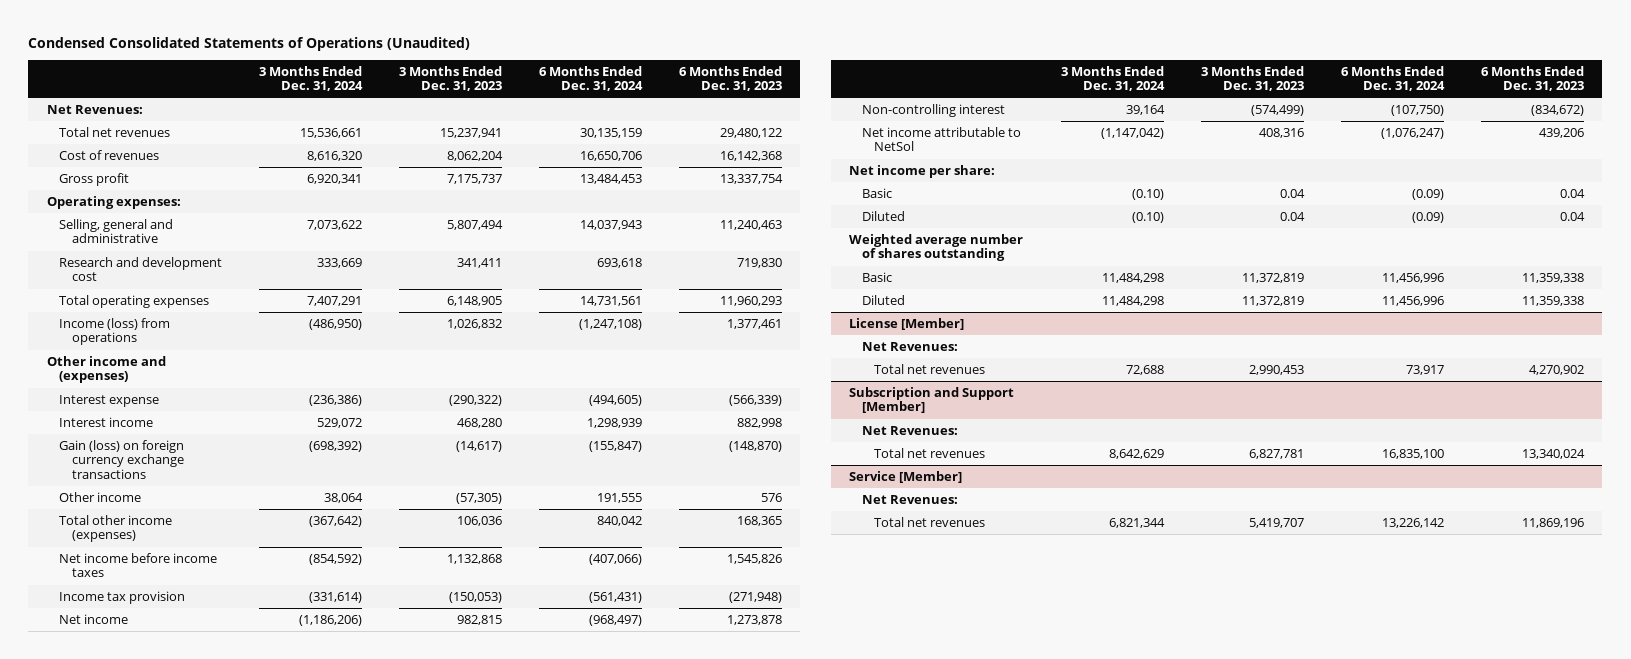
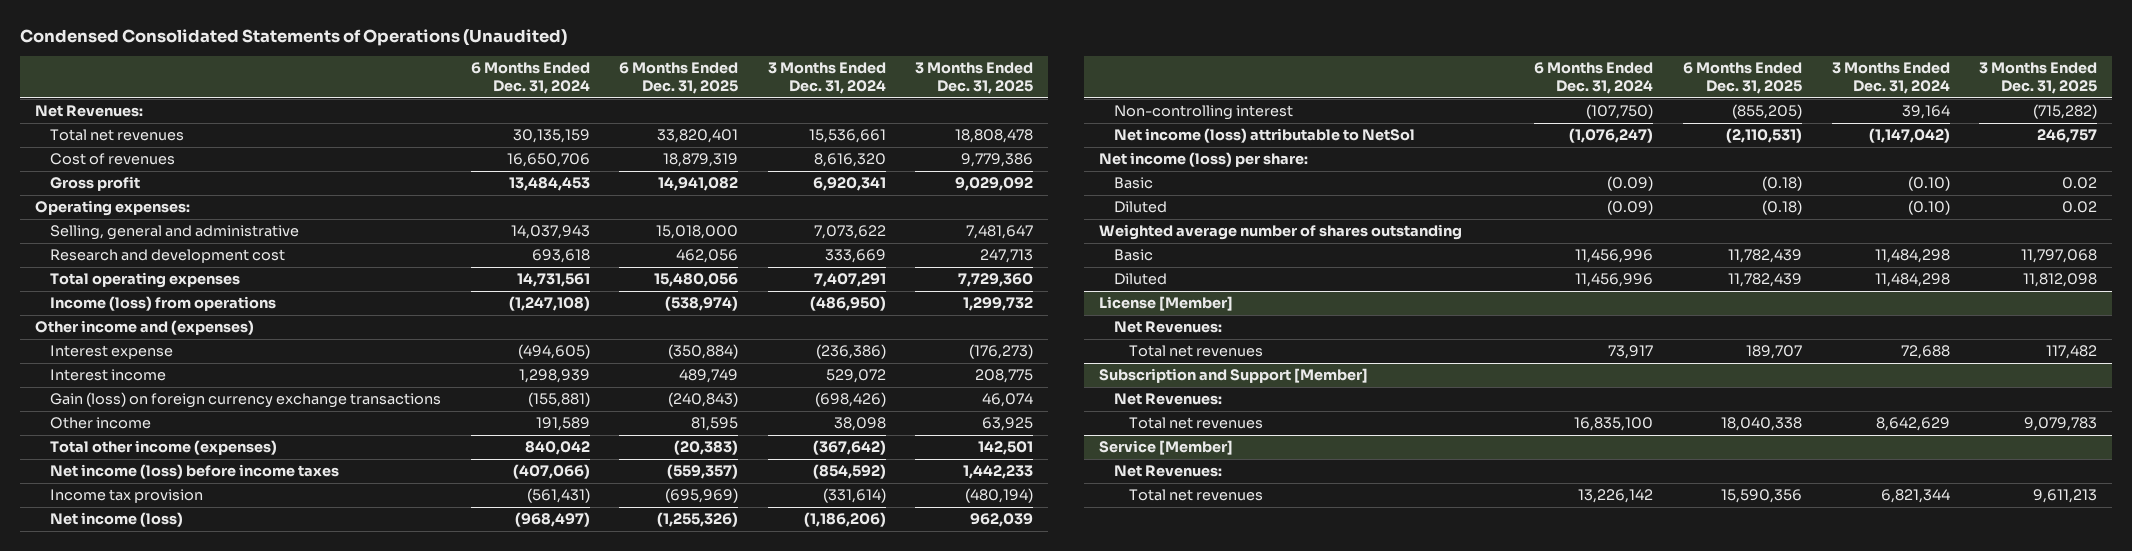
[399,65,503,92] 3 Months Ended Dec. 31, 2023 -> none
[678,65,782,92] 6 Months Ended Dec. 31, 2023 -> none
none -> [619,62,739,95] 6 Months Ended Dec. 31, 2025
none -> [915,62,1034,95] 3 Months Ended Dec. 31, 2025
[309,441,363,453] (698,392) -> [814,392,886,408] (698,426)
[588,441,642,453] (155,847) -> [527,392,590,408] (155,881)
[324,493,364,504] 38,064 -> [833,417,886,432] 38,098
[596,493,642,504] 191,555 -> [535,417,590,432] 191,589
[59,553,218,578] Net income before income taxes -> [49,464,339,480] Net income (loss) before income taxes
[59,614,129,625] Net income -> [49,512,183,528] Net income (loss)
[861,127,1021,152] Net income attributable to NetSol -> [1113,128,1415,144] Net income (loss) attributable to NetSol
[849,165,996,179] Net income per share: -> [1098,152,1308,168] Net income (loss) per share:

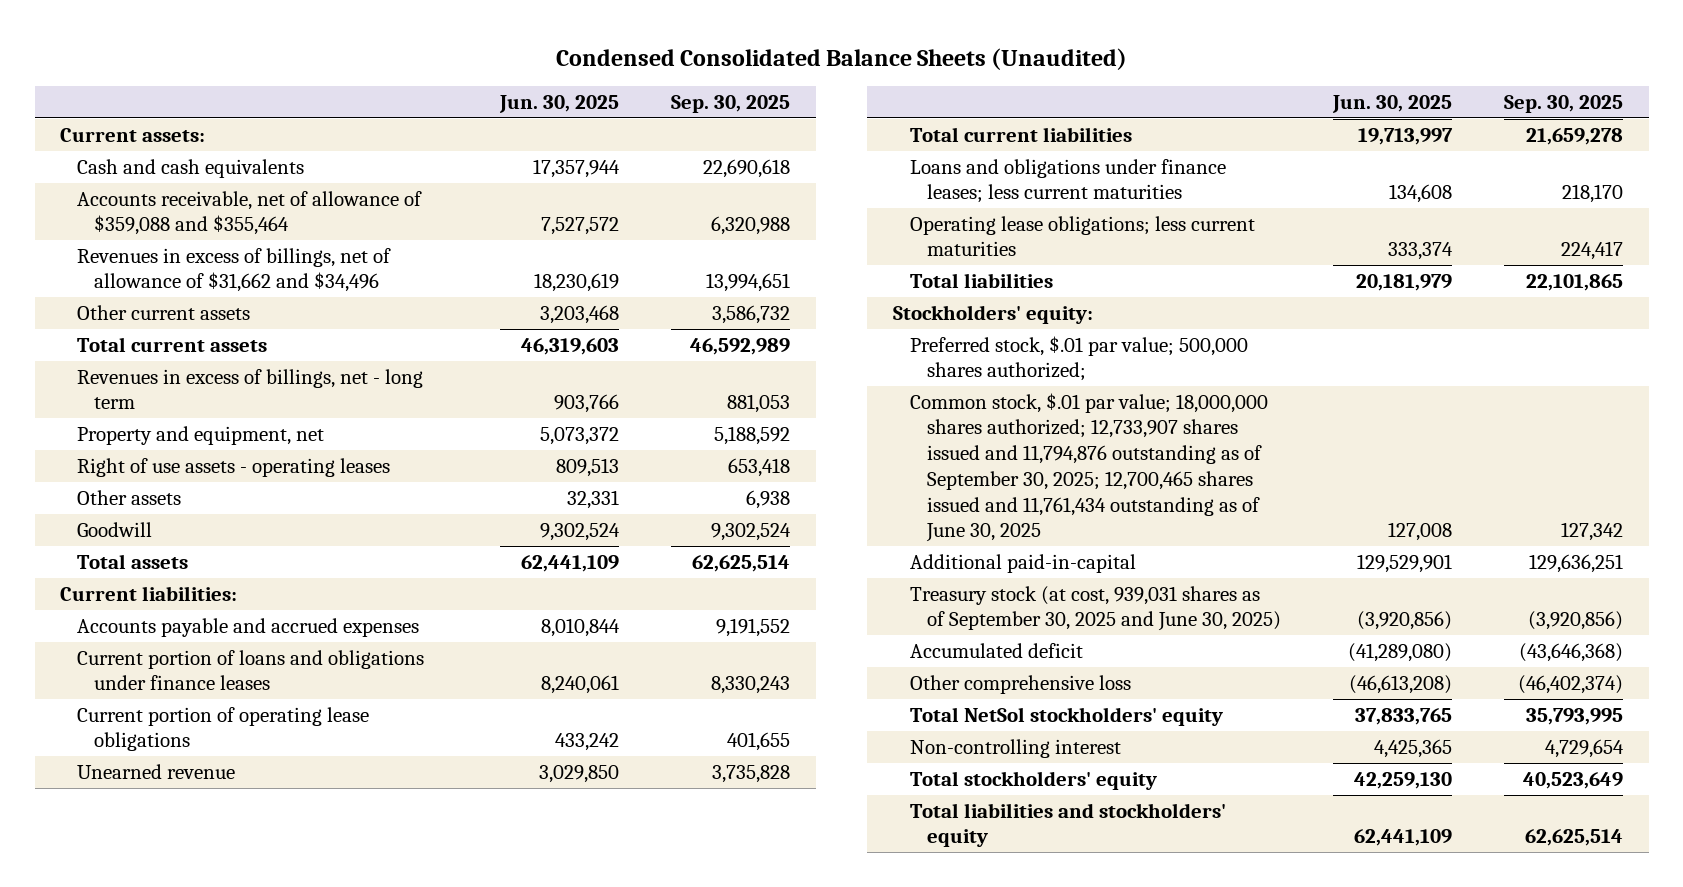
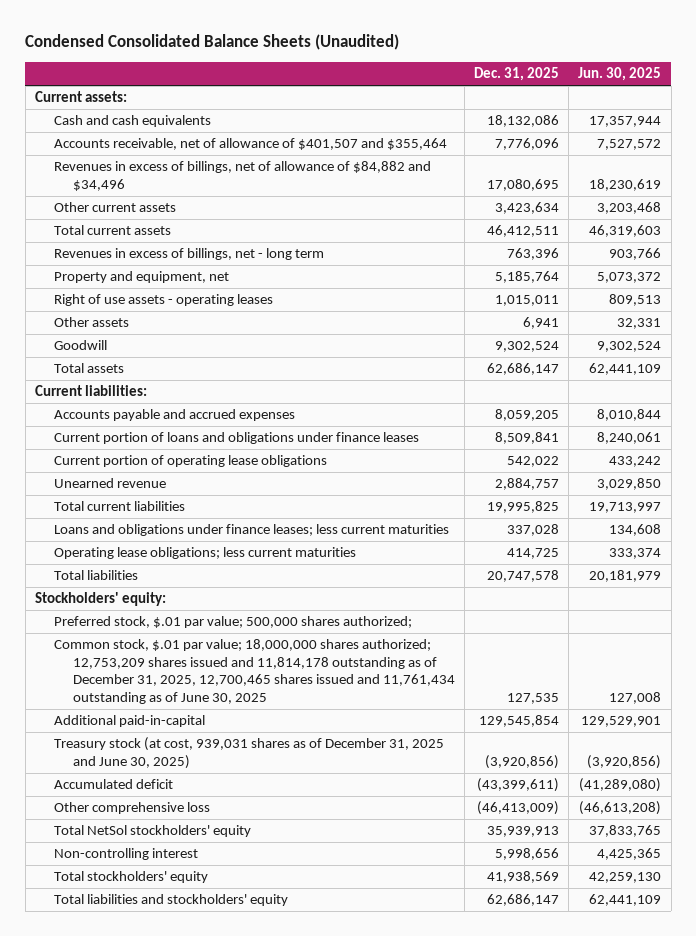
[671,94,791,113] Sep. 30, 2025 -> none
none -> [474,67,560,82] Dec. 31, 2025
[77,190,423,236] Accounts receivable, net of allowance of $359,088 and $355,464 -> [53,138,447,151] Accounts receivable, net of allowance of $401,507 and $355,464
[77,247,392,293] Revenues in excess of billings, net of allowance of $31,662 and $34,496 -> [53,161,431,191] Revenues in excess of billings, net of allowance of $84,882 and $34,496
[909,392,1268,543] Common stock, $.01 par value; 18,000,000 shares authorized; 12,733,907 shares issued and 11,794,876 outstanding as of September 30, 2025; 12,700,465 shares issued and 11,761,434 outstanding as of June 30, 2025 -> [53,639,456,704] Common stock, $.01 par value; 18,000,000 shares authorized; 12,753,209 shares issued and 11,814,178 outstanding as of December 31, 2025, 12,700,465 shares issued and 11,761,434 outstanding as of June 30, 2025
[909,585,1281,632] Treasury stock (at cost, 939,031 shares as of September 30, 2025 and June 30, 2025) -> [53,737,444,769] Treasury stock (at cost, 939,031 shares as of December 31, 2025 and June 30, 2025)

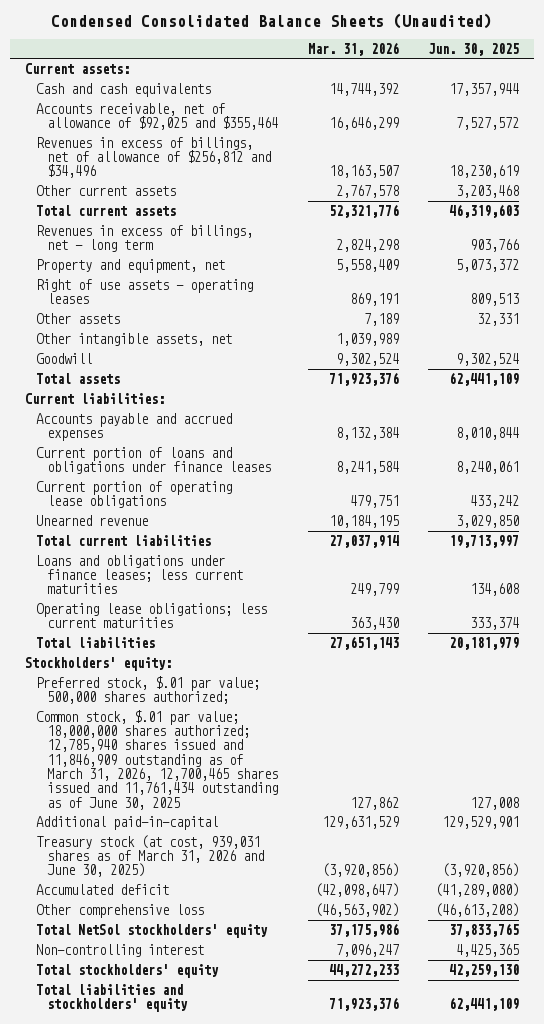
[474,67,560,82] Dec. 31, 2025 -> none
none -> [307,41,399,56] Mar. 31, 2026
[53,138,447,151] Accounts receivable, net of allowance of $401,507 and $355,464 -> [35,102,279,131] Accounts receivable, net of allowance of $92,025 and $355,464
[53,161,431,191] Revenues in excess of billings, net of allowance of $84,882 and $34,496 -> [35,136,272,179] Revenues in excess of billings, net of allowance of $256,812 and $34,496
none -> [35,332,232,346] Other intangible assets, net
[53,639,456,704] Common stock, $.01 par value; 18,000,000 shares authorized; 12,753,209 shares issued and 11,814,178 outstanding as of December 31, 2025, 12,700,465 shares issued and 11,761,434 outstanding as of June 30, 2025 -> [35,709,279,810] Common stock, $.01 par value; 18,000,000 shares authorized; 12,785,940 shares issued and 11,846,909 outstanding as of March 31, 2026, 12,700,465 shares issued and 11,761,434 outstanding as of June 30, 2025
[53,737,444,769] Treasury stock (at cost, 939,031 shares as of December 31, 2025 and June 30, 2025) -> [35,834,265,878] Treasury stock (at cost, 939,031 shares as of March 31, 2026 and June 30, 2025)

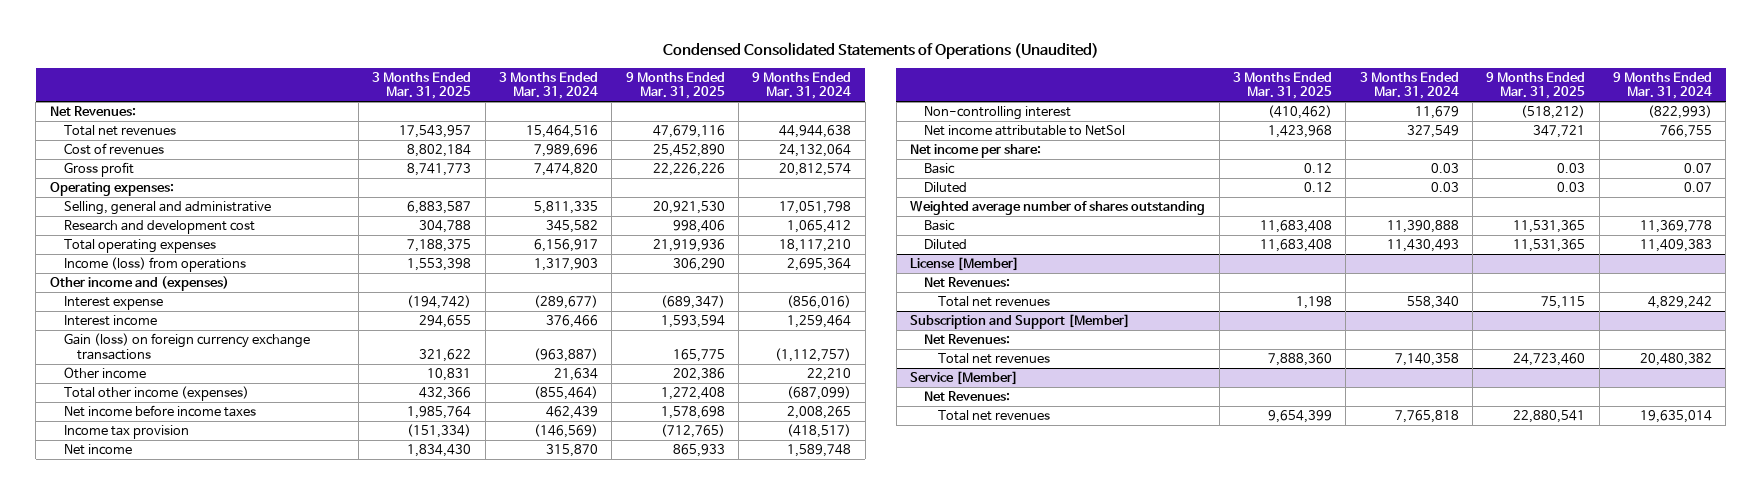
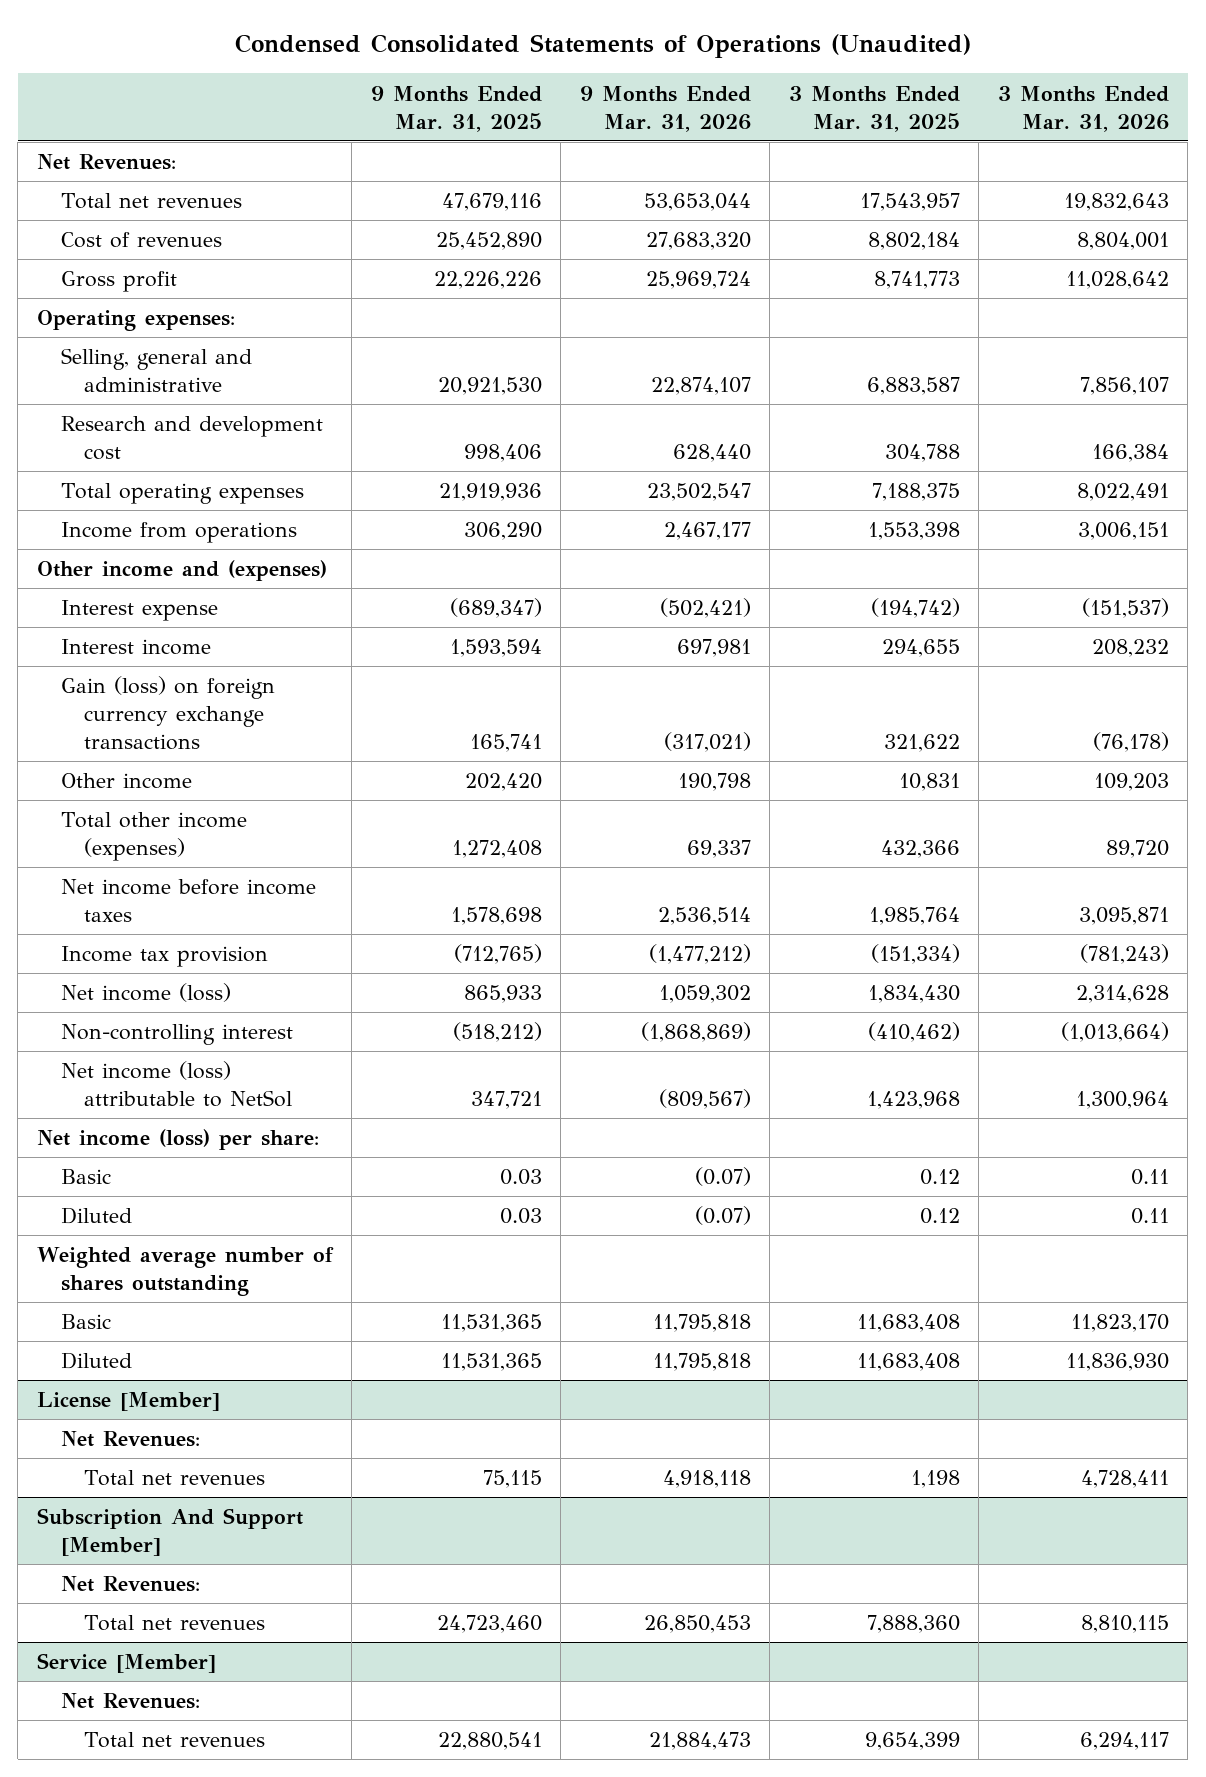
[499,71,599,100] 3 Months Ended Mar. 31, 2024 -> none
[752,71,852,100] 9 Months Ended Mar. 31, 2024 -> none
none -> [579,85,751,132] 9 Months Ended Mar. 31, 2026
none -> [997,85,1169,132] 3 Months Ended Mar. 31, 2026
[63,257,246,273] Income (loss) from operations -> [60,522,297,544] Income from operations
[672,348,725,362] 165,775 -> [469,733,542,752] 165,741
[672,368,725,382] 202,386 -> [464,773,542,792] 202,420
[63,444,132,456] Net income -> [60,983,231,1003] Net income (loss)
[924,125,1126,137] Net income attributable to NetSol -> [60,1061,293,1108] Net income (loss) attributable to NetSol
[910,144,1042,159] Net income per share: -> [36,1129,319,1151] Net income (loss) per share:
[910,314,1131,330] Subscription and Support [Member] -> [36,1508,303,1557] Subscription And Support [Member]

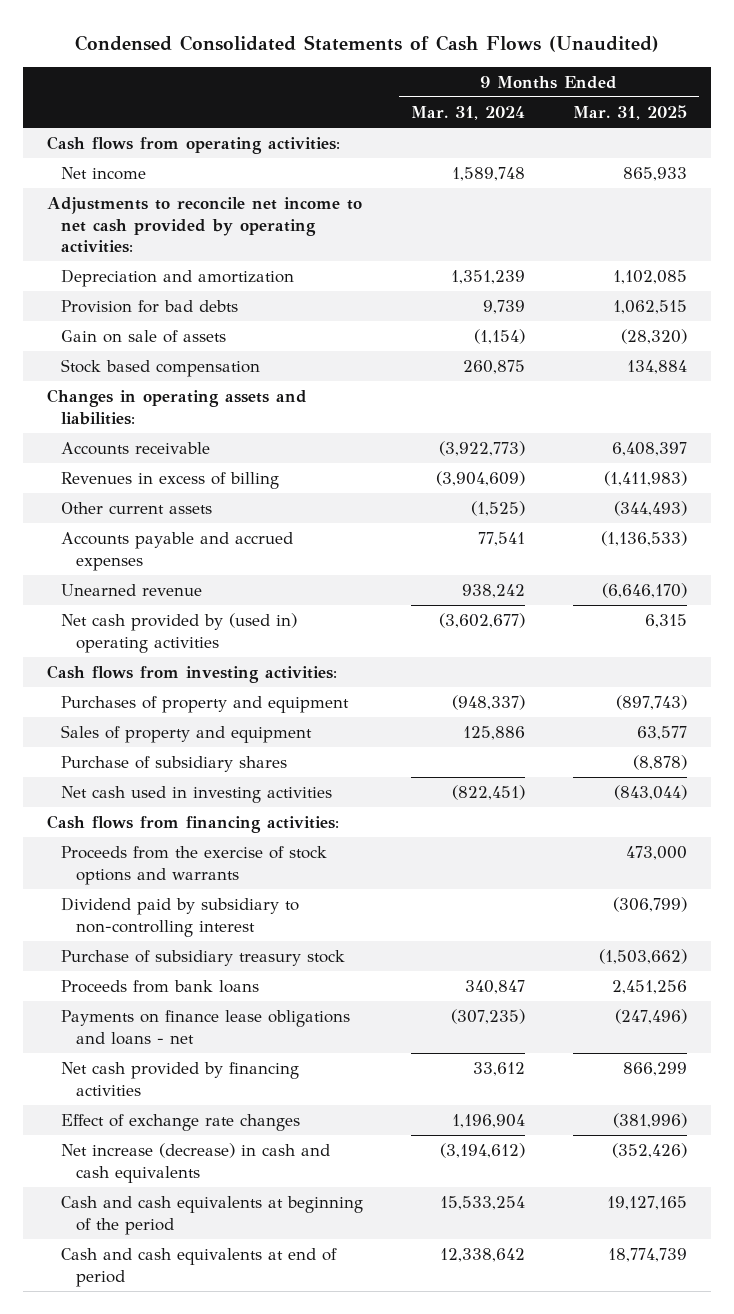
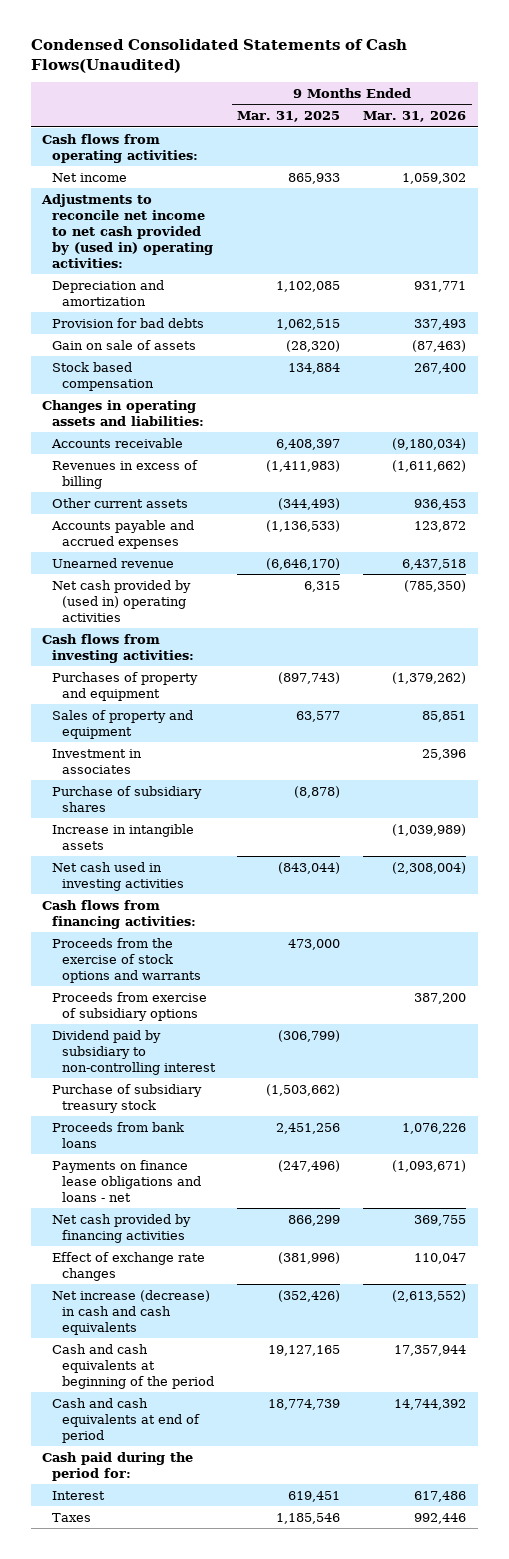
[75,34,660,52] Condensed Consolidated Statements of Cash Flows (Unaudited) -> [30,39,407,73] Condensed Consolidated Statements of Cash Flows(Unaudited)
[411,105,526,120] Mar. 31, 2024 -> none
none -> [363,111,467,123] Mar. 31, 2026
[47,197,363,254] Adjustments to reconcile net income to net cash provided by operating activities: -> [41,193,213,268] Adjustments to reconcile net income to net cash provided by (used in) operating activities:
none -> [51,748,142,774] Investment in associates
none -> [51,823,194,850] Increase in intangible assets
none -> [51,991,207,1021] Proceeds from exercise of subsidiary options
none -> [42,1451,194,1481] Cash paid during the period for:
none -> [51,1490,105,1500] Interest
none -> [51,1512,91,1522] Taxes

